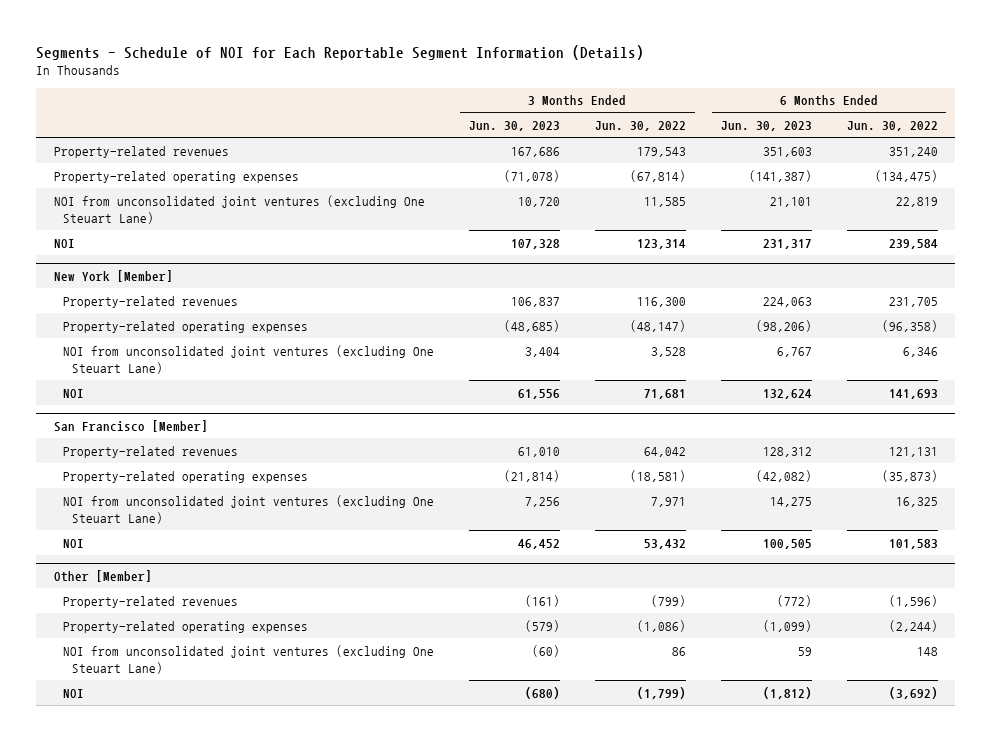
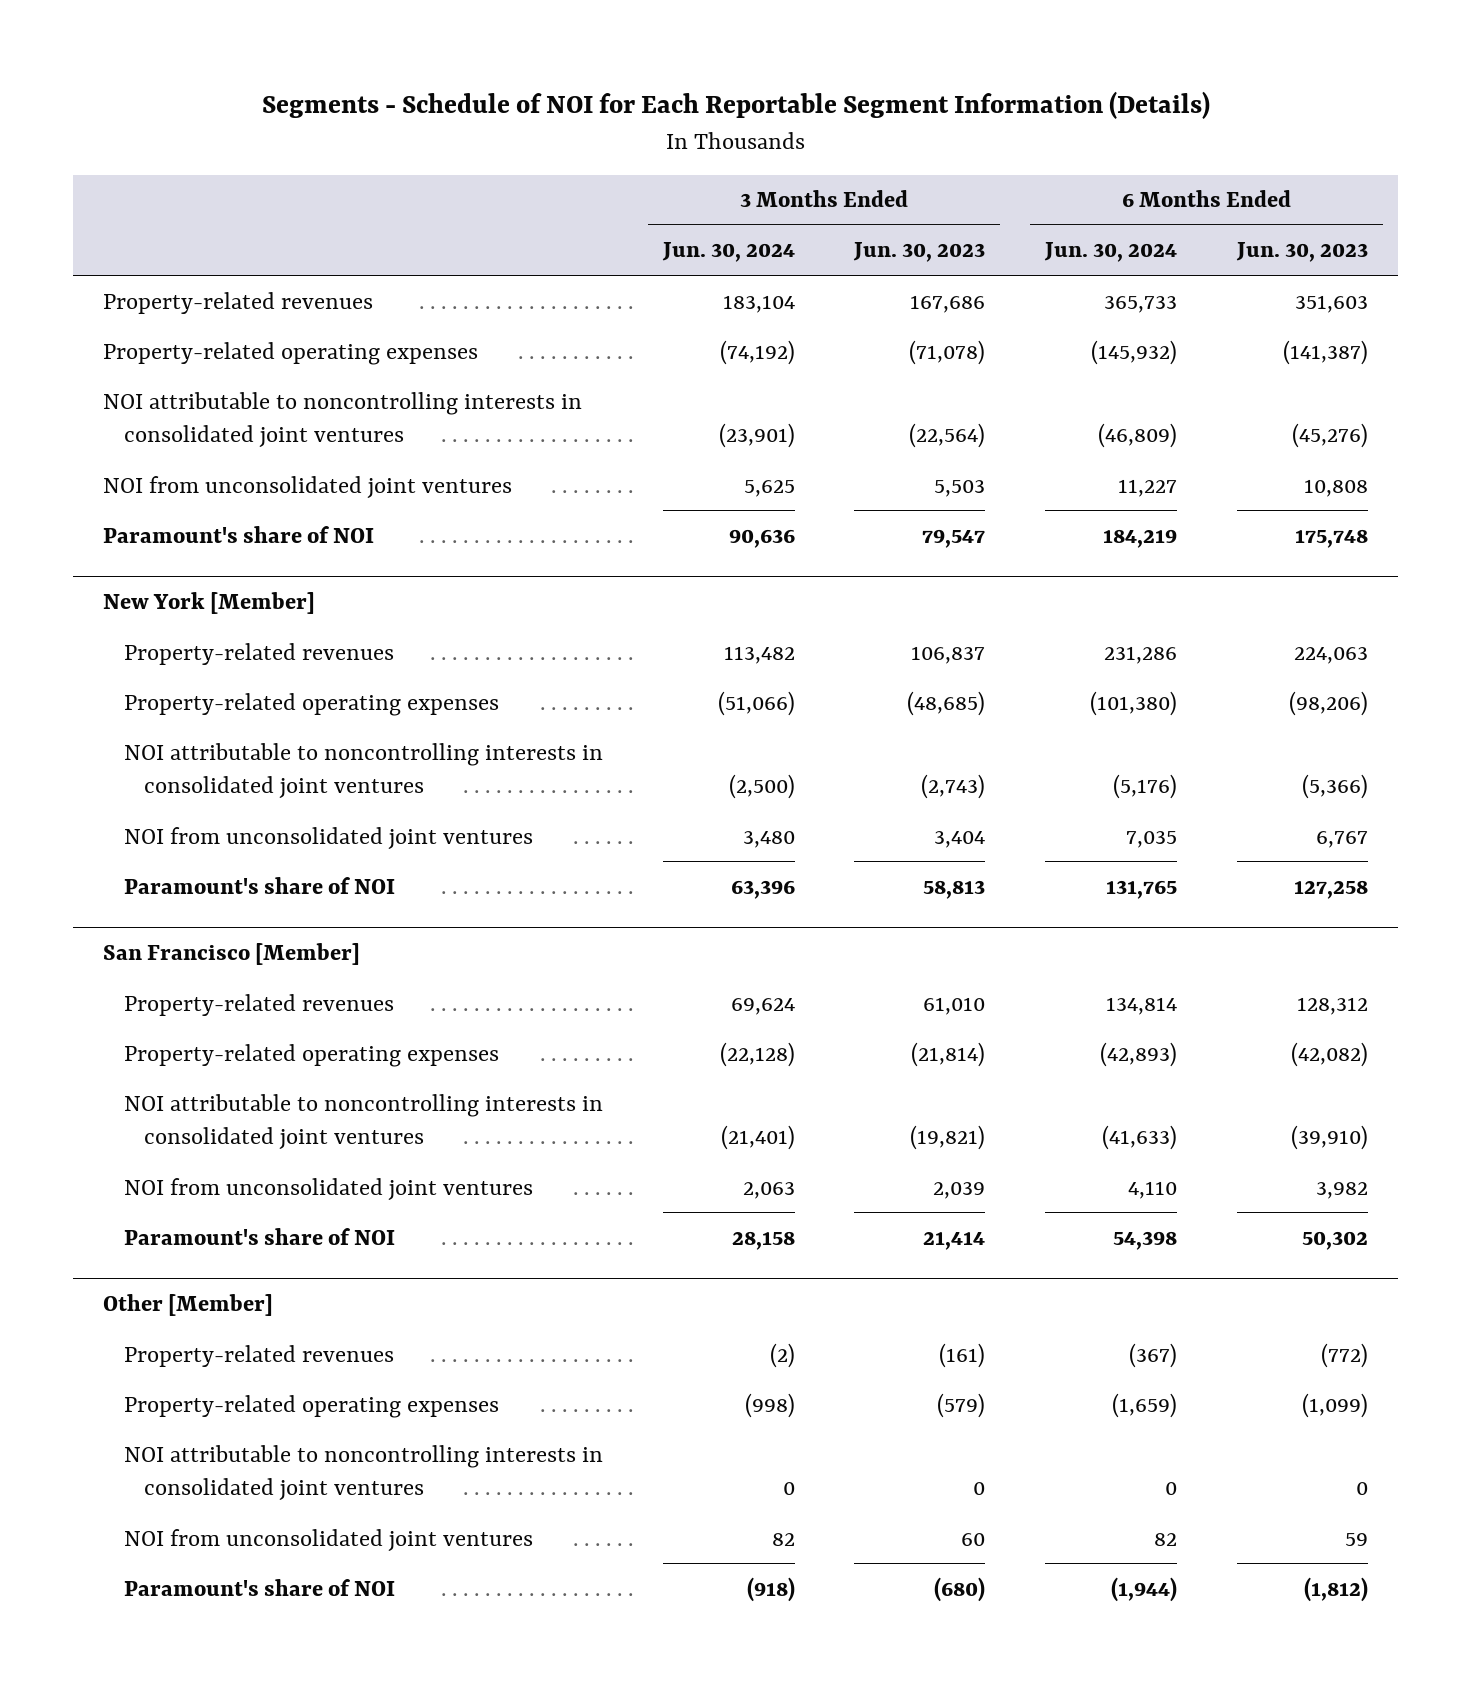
[594,121,686,132] Jun. 30, 2022 -> none
[846,121,938,132] Jun. 30, 2022 -> none
none -> [661,242,795,263] Jun. 30, 2024
none -> [1044,242,1178,263] Jun. 30, 2024
none -> [102,391,582,448] NOI attributable to noncontrolling interests in consolidated joint ventures
[53,194,425,224] NOI from unconsolidated joint ventures (excluding One Steuart Lane) -> [102,475,512,498] NOI from unconsolidated joint ventures
[517,196,560,207] 10,720 -> [934,479,986,497] 5,503
[769,196,812,207] 21,101 -> [1304,478,1369,497] 10,808
[53,238,75,248] NOI -> [102,525,374,543] Paramount's share of NOI
[510,238,560,249] 107,328 -> [922,528,986,548] 79,547
[762,238,812,249] 231,317 -> [1295,528,1369,548] 175,748
none -> [123,742,603,799] NOI attributable to noncontrolling interests in consolidated joint ventures
[63,344,435,374] NOI from unconsolidated joint ventures (excluding One Steuart Lane) -> [123,826,533,849] NOI from unconsolidated joint ventures
[63,388,85,398] NOI -> [123,876,395,894] Paramount's share of NOI
[517,388,560,399] 61,556 -> [923,879,986,899] 58,813
[762,388,812,399] 132,624 -> [1294,879,1369,899] 127,258
none -> [123,1093,603,1150] NOI attributable to noncontrolling interests in consolidated joint ventures
[63,494,435,524] NOI from unconsolidated joint ventures (excluding One Steuart Lane) -> [123,1177,533,1200] NOI from unconsolidated joint ventures
[524,496,560,507] 7,256 -> [933,1181,986,1199] 2,039
[769,496,812,507] 14,275 -> [1316,1181,1369,1199] 3,982
[63,538,85,548] NOI -> [123,1227,395,1245] Paramount's share of NOI
[517,538,560,549] 46,452 -> [923,1231,986,1250] 21,414
[762,538,812,549] 100,505 -> [1302,1230,1369,1250] 50,302
none -> [123,1444,603,1501] NOI attributable to noncontrolling interests in consolidated joint ventures
[63,644,435,674] NOI from unconsolidated joint ventures (excluding One Steuart Lane) -> [123,1528,533,1551] NOI from unconsolidated joint ventures
[531,644,560,657] (60) -> [961,1532,986,1546] 60
[63,688,85,698] NOI -> [123,1578,395,1596] Paramount's share of NOI

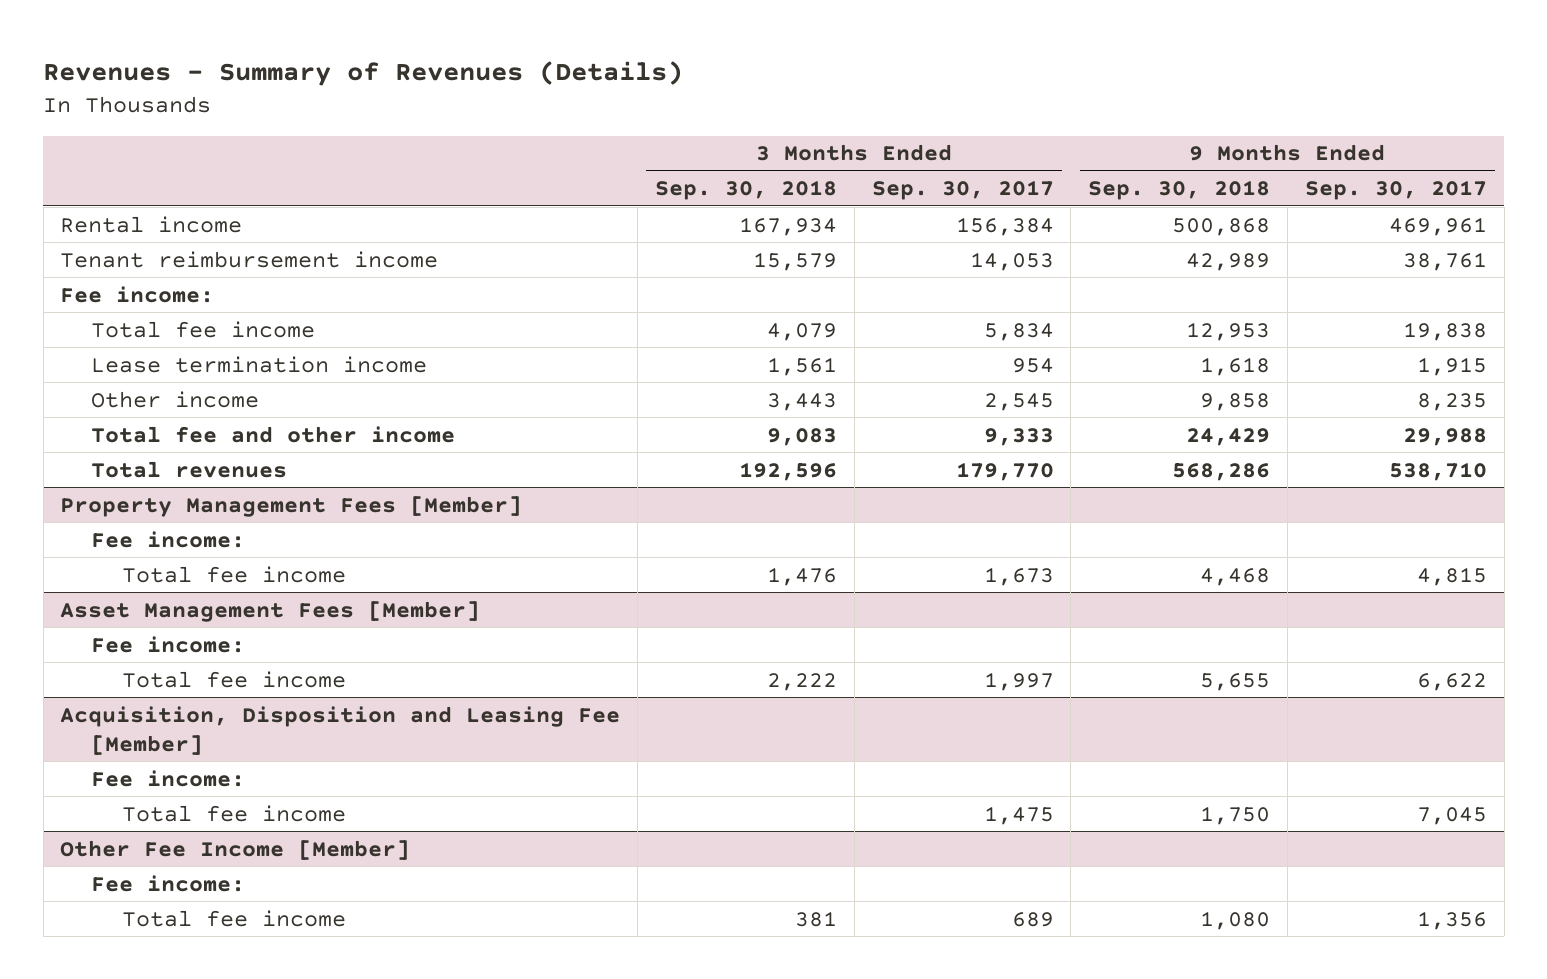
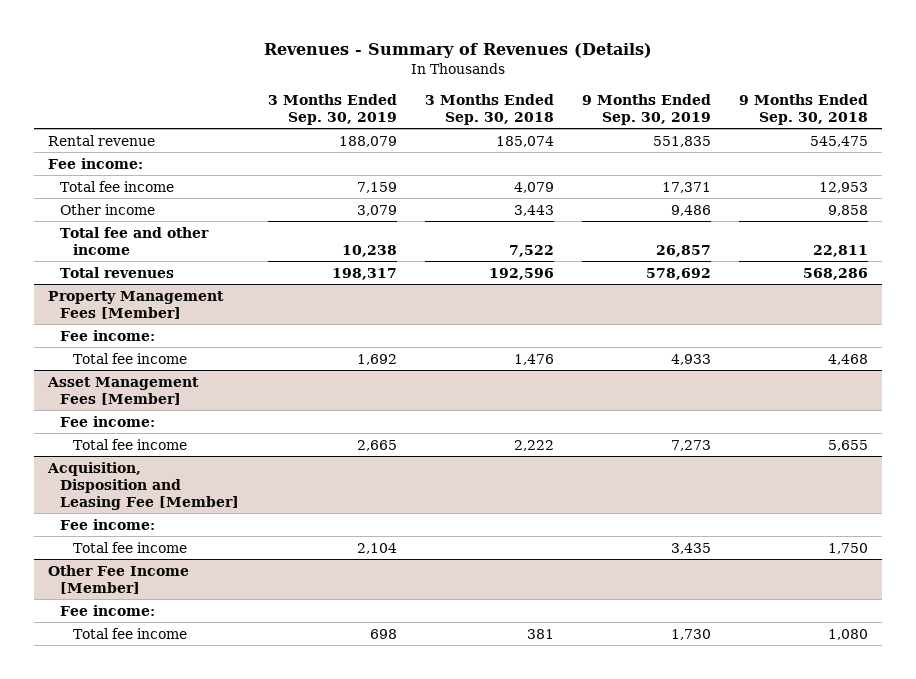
[871,180,1054,201] Sep. 30, 2017 -> none
[1304,180,1487,201] Sep. 30, 2017 -> none
none -> [267,93,397,125] 3 Months Ended Sep. 30, 2019
none -> [582,93,712,125] 9 Months Ended Sep. 30, 2019
[60,250,439,268] Tenant reimbursement income -> none
[60,215,243,233] Rental income -> [47,134,155,146] Rental revenue
[738,216,837,236] 167,934 -> [495,135,554,147] 185,074
[1172,217,1271,236] 500,868 -> [810,135,869,147] 545,475
[90,355,427,373] Lease termination income -> none
[766,427,837,446] 9,083 -> [508,244,554,257] 7,522
[1186,427,1271,446] 24,429 -> [813,244,869,257] 22,811

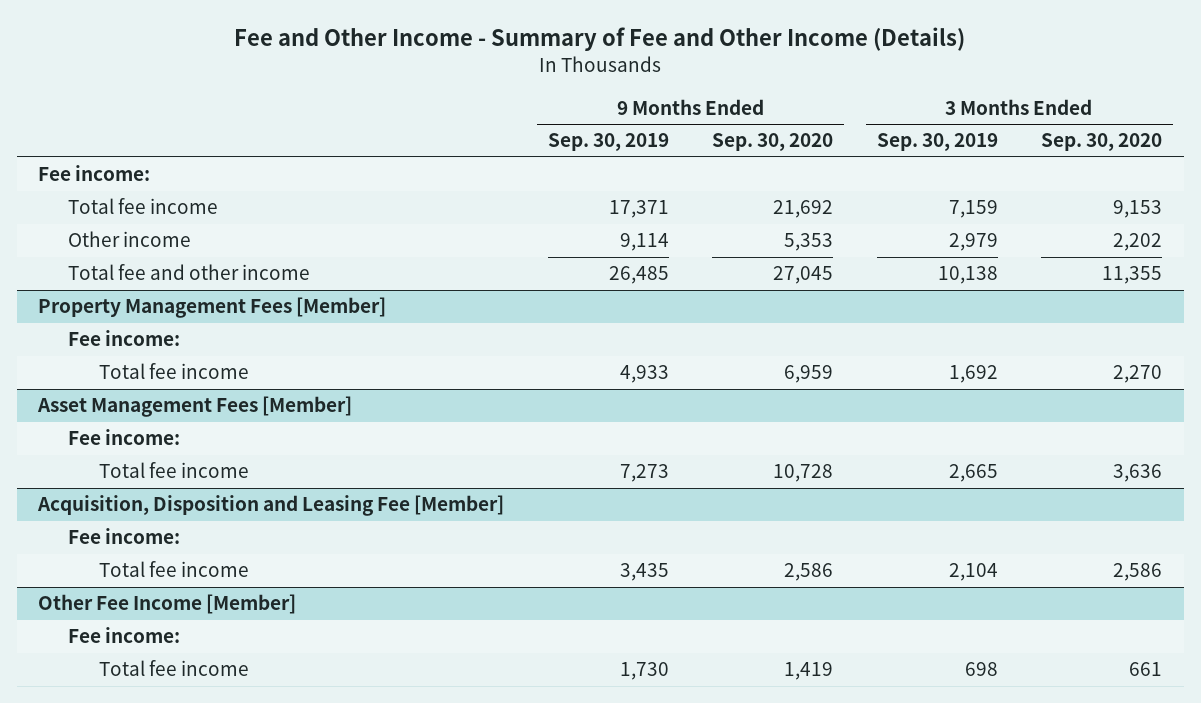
[264,43,653,59] Revenues - Summary of Revenues (Details) -> [234,27,966,52] Fee and Other Income - Summary of Fee and Other Income (Details)
[424,93,554,125] 3 Months Ended Sep. 30, 2018 -> none
[739,93,869,125] 9 Months Ended Sep. 30, 2018 -> none
none -> [712,133,834,152] Sep. 30, 2020
none -> [1041,133,1163,152] Sep. 30, 2020
[47,134,155,146] Rental revenue -> none
[60,266,175,278] Total revenues -> none
[356,204,397,216] 3,079 -> [948,233,998,252] 2,979
[671,204,712,216] 9,486 -> [619,233,669,252] 9,114
[341,244,397,257] 10,238 -> [937,266,998,285] 10,138
[656,244,712,257] 26,857 -> [608,266,669,285] 26,485

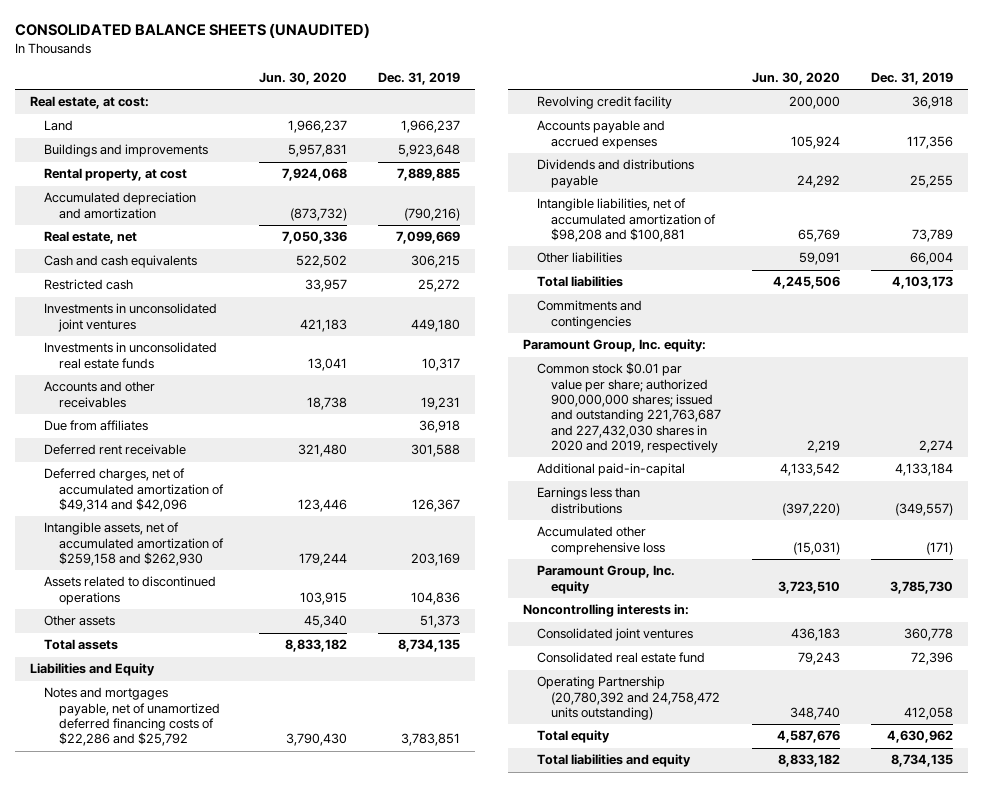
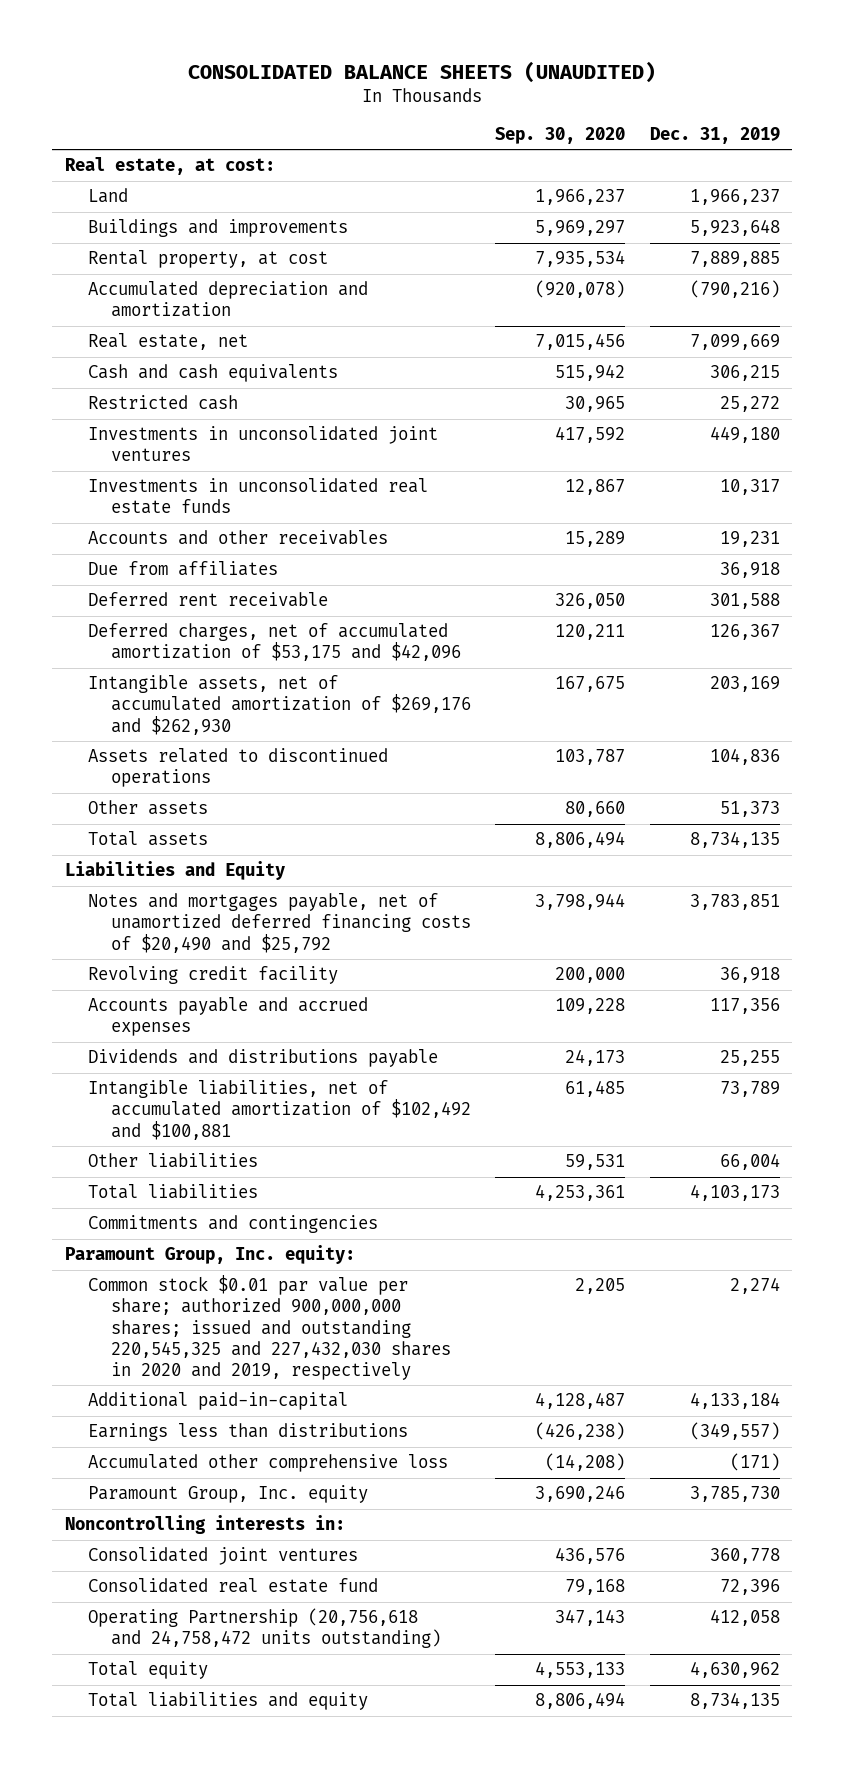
[259,71,348,85] Jun. 30, 2020 -> none
none -> [495,126,626,144] Sep. 30, 2020
[44,468,224,513] Deferred charges, net of accumulated amortization of $49,314 and $42,096 -> [87,623,461,662] Deferred charges, net of accumulated amortization of $53,175 and $42,096
[44,522,224,567] Intangible assets, net of accumulated amortization of $259,158 and $262,930 -> [87,675,471,735] Intangible assets, net of accumulated amortization of $269,176 and $262,930
[44,687,220,747] Notes and mortgages payable, net of unamortized deferred financing costs of $22,286 and $25,792 -> [87,893,471,953] Notes and mortgages payable, net of unamortized deferred financing costs of $20,490 and $25,792
[537,198,717,243] Intangible liabilities, net of accumulated amortization of $98,208 and $100,881 -> [87,1080,471,1140] Intangible liabilities, net of accumulated amortization of $102,492 and $100,881
[537,362,722,454] Common stock $0.01 par value per share; authorized 900,000,000 shares; issued and outstanding 221,763,687 and 227,432,030 shares in 2020 and 2019, respectively -> [87,1275,451,1381] Common stock $0.01 par value per share; authorized 900,000,000 shares; issued and outstanding 220,545,325 and 227,432,030 shares in 2020 and 2019, respectively
[537,676,721,721] Operating Partnership (20,780,392 and 24,758,472 units outstanding) -> [87,1608,441,1649] Operating Partnership (20,756,618 and 24,758,472 units outstanding)

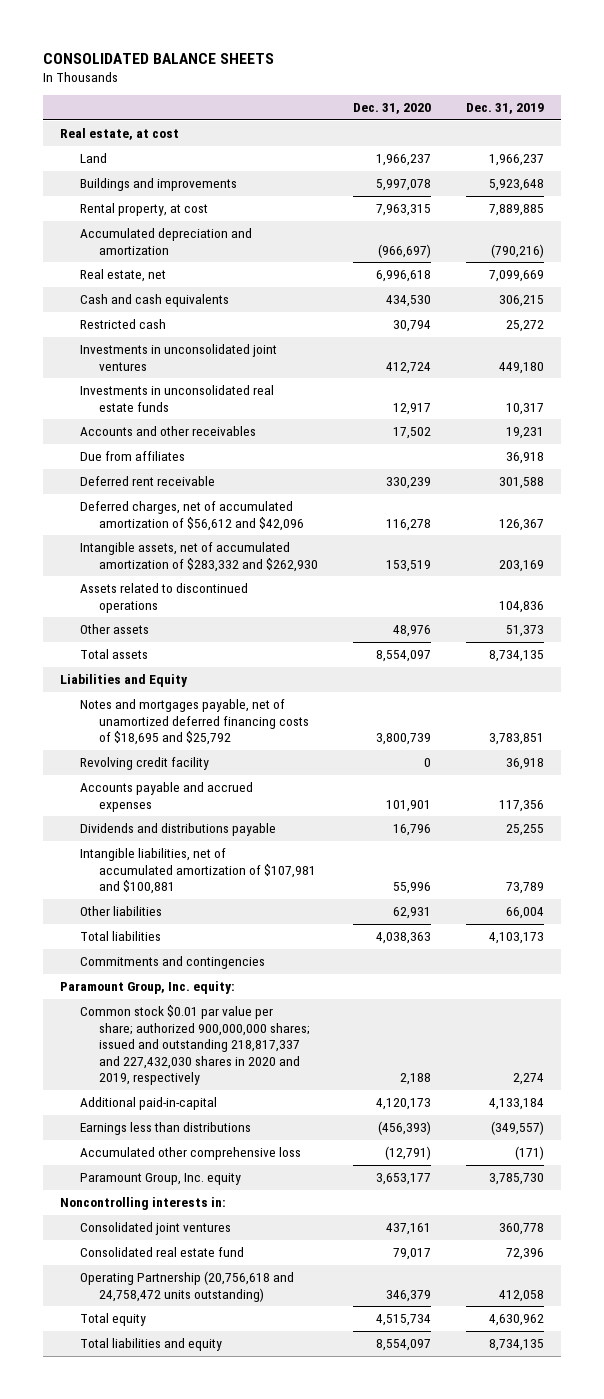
[188,60,657,83] CONSOLIDATED BALANCE SHEETS (UNAUDITED) -> [42,52,274,64] CONSOLIDATED BALANCE SHEETS
[495,126,626,144] Sep. 30, 2020 -> none
none -> [352,103,431,115] Dec. 31, 2020
[64,157,275,176] Real estate, at cost: -> [60,127,180,140] Real estate, at cost
[87,623,461,662] Deferred charges, net of accumulated amortization of $53,175 and $42,096 -> [79,500,305,531] Deferred charges, net of accumulated amortization of $56,612 and $42,096
[87,675,471,735] Intangible assets, net of accumulated amortization of $269,176 and $262,930 -> [79,541,319,572] Intangible assets, net of accumulated amortization of $283,332 and $262,930
[87,893,471,953] Notes and mortgages payable, net of unamortized deferred financing costs of $20,490 and $25,792 -> [79,698,310,746] Notes and mortgages payable, net of unamortized deferred financing costs of $18,695 and $25,792
[87,1080,471,1140] Intangible liabilities, net of accumulated amortization of $102,492 and $100,881 -> [79,847,317,895] Intangible liabilities, net of accumulated amortization of $107,981 and $100,881
[87,1275,451,1381] Common stock $0.01 par value per share; authorized 900,000,000 shares; issued and outstanding 220,545,325 and 227,432,030 shares in 2020 and 2019, respectively -> [79,1004,311,1086] Common stock $0.01 par value per share; authorized 900,000,000 shares; issued and outstanding 218,817,337 and 227,432,030 shares in 2020 and 2019, respectively

